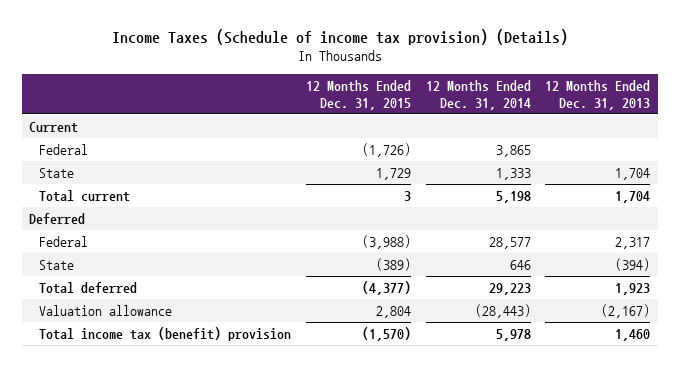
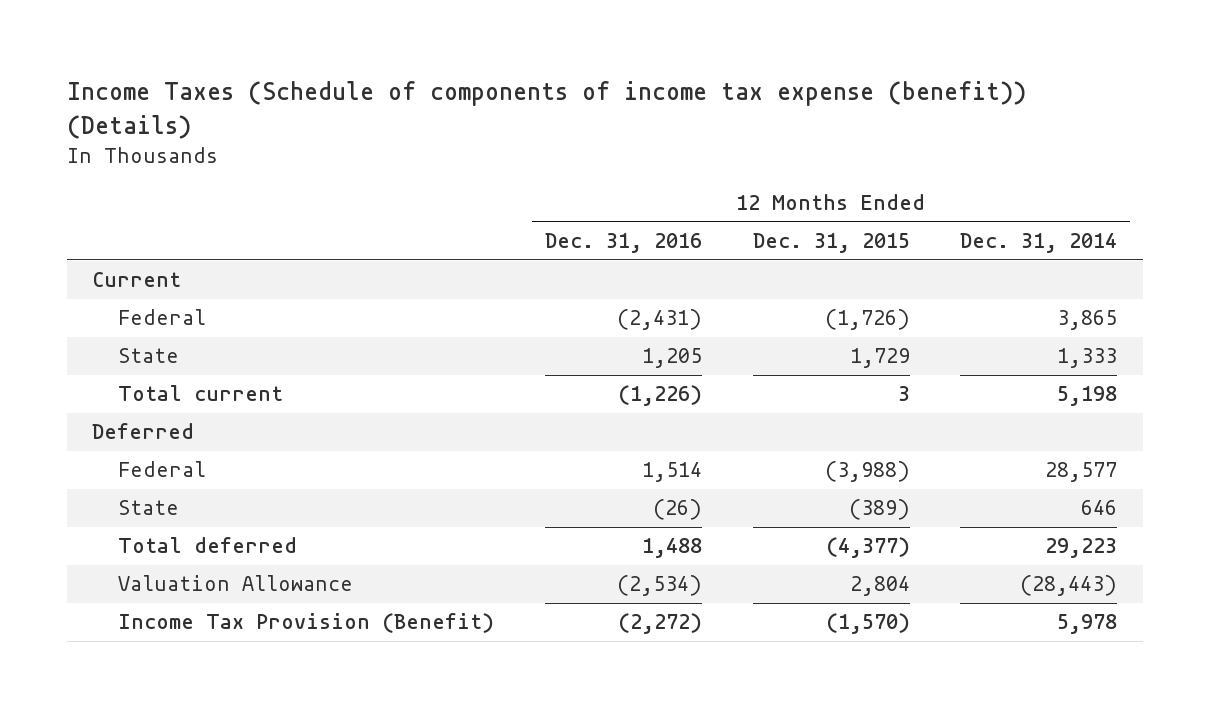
[111,29,568,46] Income Taxes (Schedule of income tax provision) (Details) -> [67,81,1027,139] Income Taxes (Schedule of components of income tax expense (benefit)) (Details)
[545,79,651,110] 12 Months Ended Dec. 31, 2013 -> none
none -> [544,233,702,254] Dec. 31, 2016
[39,304,173,316] Valuation allowance -> [117,575,353,592] Valuation Allowance
[39,326,292,341] Total income tax (benefit) provision -> [117,613,494,634] Income Tax Provision (Benefit)

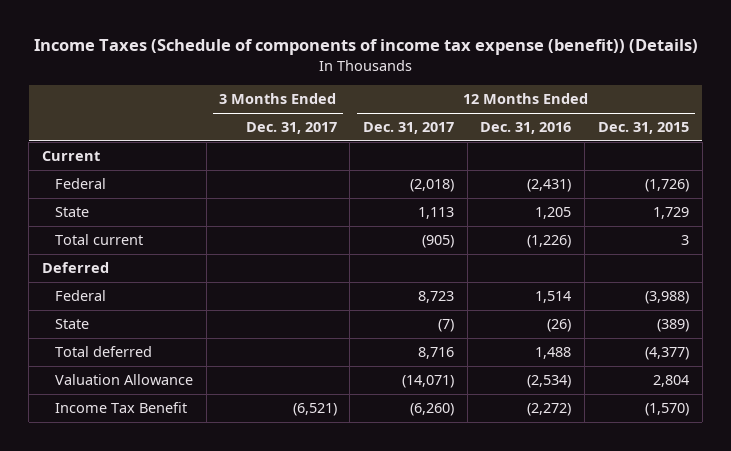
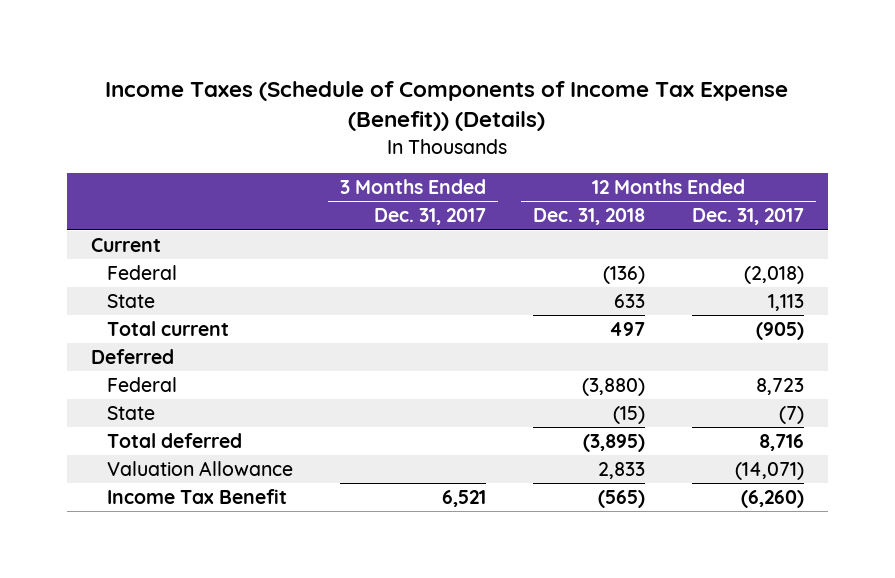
[33,39,698,56] Income Taxes (Schedule of components of income tax expense (benefit)) (Details) -> [105,81,789,132] Income Taxes (Schedule of Components of Income Tax Expense (Benefit)) (Details)
[480,122,572,135] Dec. 31, 2016 -> none
[597,122,689,135] Dec. 31, 2015 -> none
none -> [533,208,646,226] Dec. 31, 2018
[292,403,337,417] (6,521) -> [442,490,487,508] 6,521

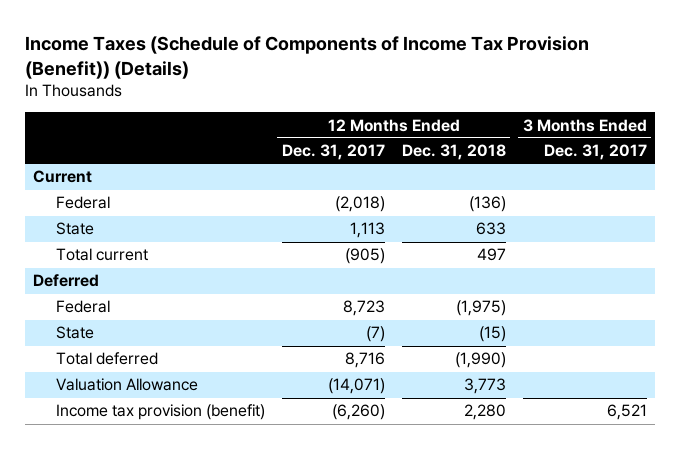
[105,81,789,132] Income Taxes (Schedule of Components of Income Tax Expense (Benefit)) (Details) -> [24,35,589,79] Income Taxes (Schedule of Components of Income Tax Provision (Benefit)) (Details)
[582,378,646,397] (3,880) -> [455,300,506,317] (1,975)
[583,434,646,453] (3,895) -> [454,352,506,369] (1,990)
[598,462,646,480] 2,833 -> [463,378,506,395] 3,773
[106,489,287,505] Income Tax Benefit -> [55,404,265,421] Income tax provision (benefit)
[598,490,646,509] (565) -> [463,404,506,421] 2,280

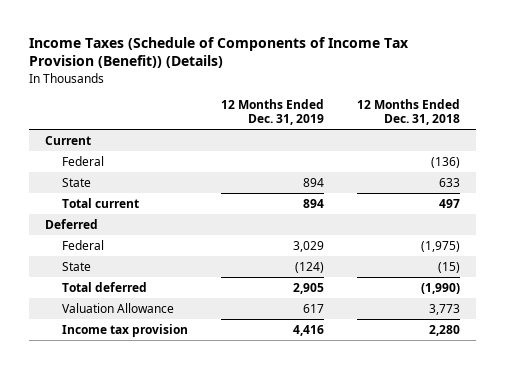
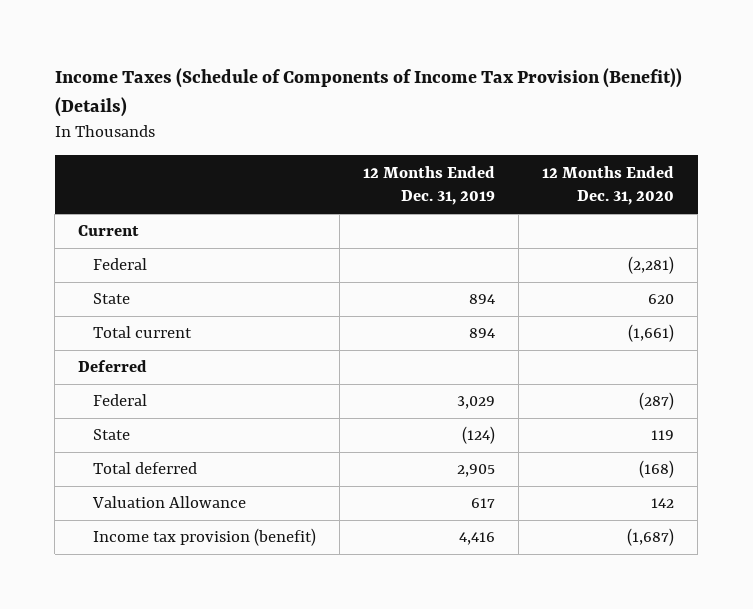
[356,99,460,126] 12 Months Ended Dec. 31, 2018 -> none
none -> [542,165,675,206] 12 Months Ended Dec. 31, 2020
[62,323,189,337] Income tax provision -> [93,528,317,547] Income tax provision (benefit)

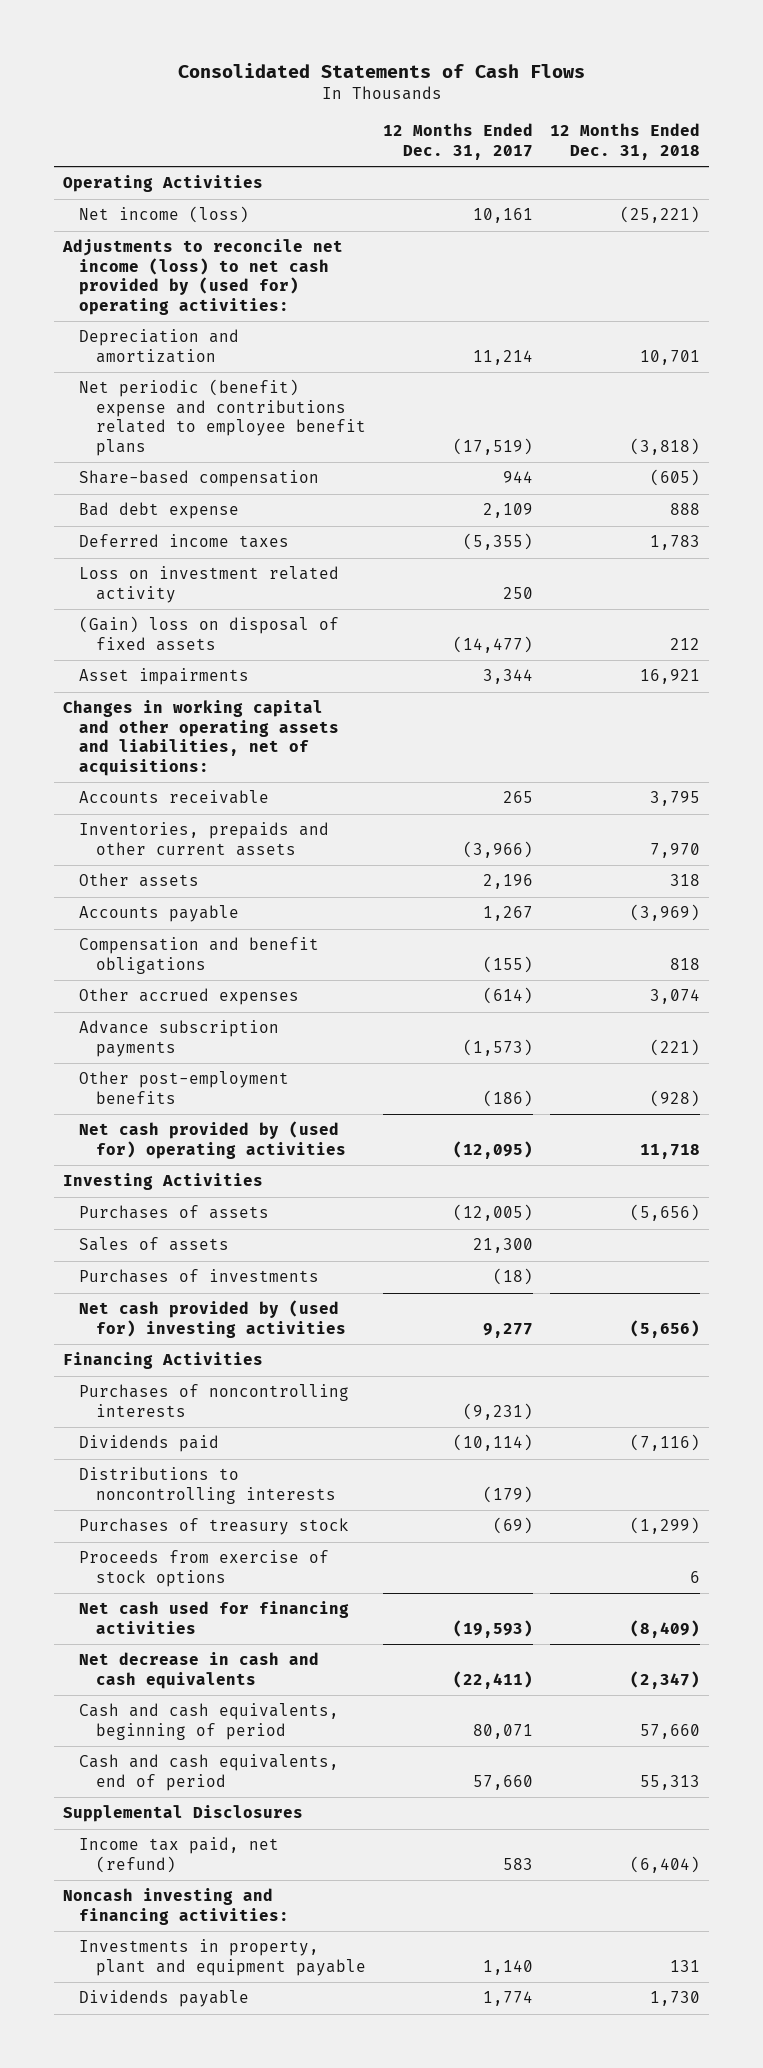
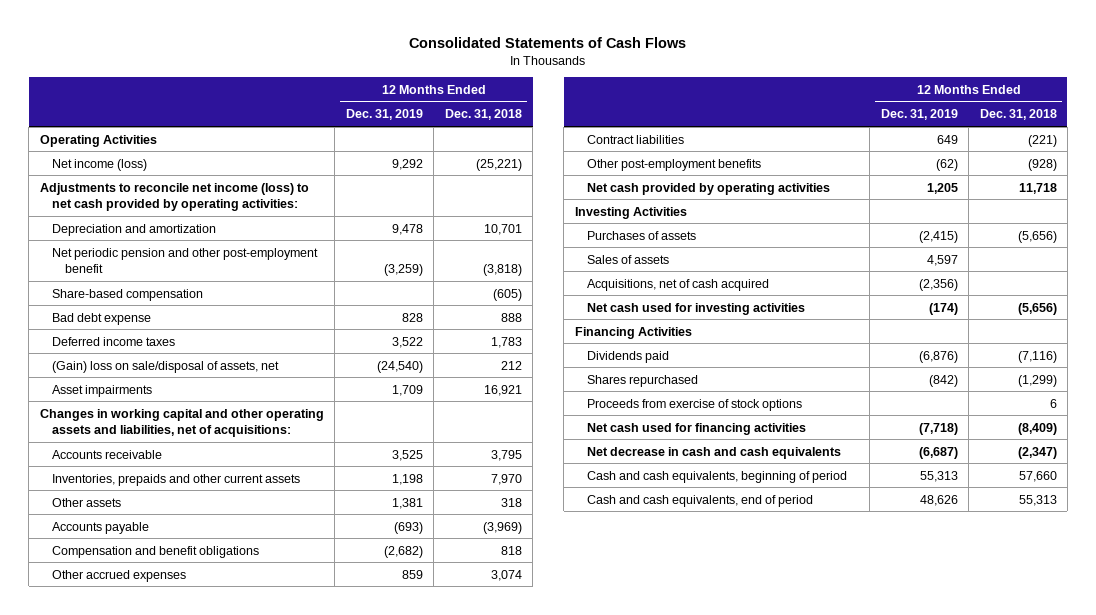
[382,123,533,160] 12 Months Ended Dec. 31, 2017 -> none
none -> [345,109,423,121] Dec. 31, 2019
[61,239,343,315] Adjustments to reconcile net income (loss) to net cash provided by (used for) operating activities: -> [39,182,309,211] Adjustments to reconcile net income (loss) to net cash provided by operating activities:
[79,379,366,456] Net periodic (benefit) expense and contributions related to employee benefit plans -> [52,247,319,273] Net periodic pension and other post-employment benefit
[79,566,340,603] Loss on investment related activity -> none
[79,616,340,651] (Gain) loss on disposal of fixed assets -> [52,360,280,373] (Gain) loss on sale/disposal of assets, net
[79,1020,280,1057] Advance subscription payments -> [587,134,685,144] Contract liabilities
[79,1121,346,1159] Net cash provided by (used for) operating activities -> [587,182,831,195] Net cash provided by operating activities
[79,1269,320,1284] Purchases of investments -> none
none -> [587,278,770,291] Acquisitions, net of cash acquired
[79,1300,346,1338] Net cash provided by (used for) investing activities -> [587,302,806,315] Net cash used for investing activities
[79,1384,350,1417] Purchases of noncontrolling interests -> none
[79,1467,336,1504] Distributions to noncontrolling interests -> none
[79,1518,350,1536] Purchases of treasury stock -> [587,374,699,387] Shares repurchased
[62,1805,303,1823] Supplemental Disclosures -> none
[79,1837,280,1873] Income tax paid, net (refund) -> none
[62,1888,290,1925] Noncash investing and financing activities: -> none
[79,1939,366,1976] Investments in property, plant and equipment payable -> none
[79,1990,250,2008] Dividends payable -> none

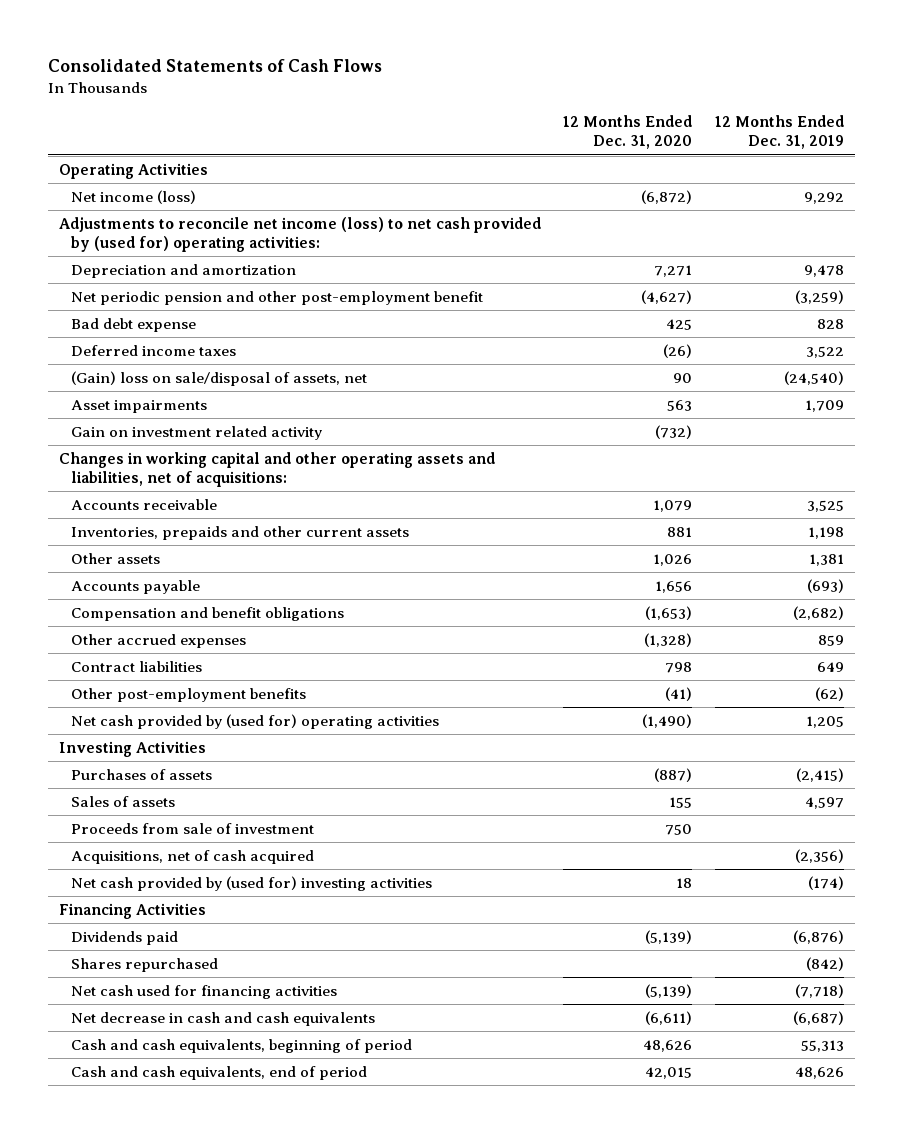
[444,109,522,121] Dec. 31, 2018 -> none
none -> [563,114,693,150] 12 Months Ended Dec. 31, 2020
[39,182,309,211] Adjustments to reconcile net income (loss) to net cash provided by operating activities: -> [59,216,542,253] Adjustments to reconcile net income (loss) to net cash provided by (used for) operating activities:
[52,288,204,301] Share-based compensation -> none
none -> [71,425,323,440] Gain on investment related activity
[587,182,831,195] Net cash provided by operating activities -> [71,713,440,729] Net cash provided by (used for) operating activities
none -> [71,822,315,834] Proceeds from sale of investment
[587,302,806,315] Net cash used for investing activities -> [71,875,433,891] Net cash provided by (used for) investing activities
[587,398,803,411] Proceeds from exercise of stock options -> none

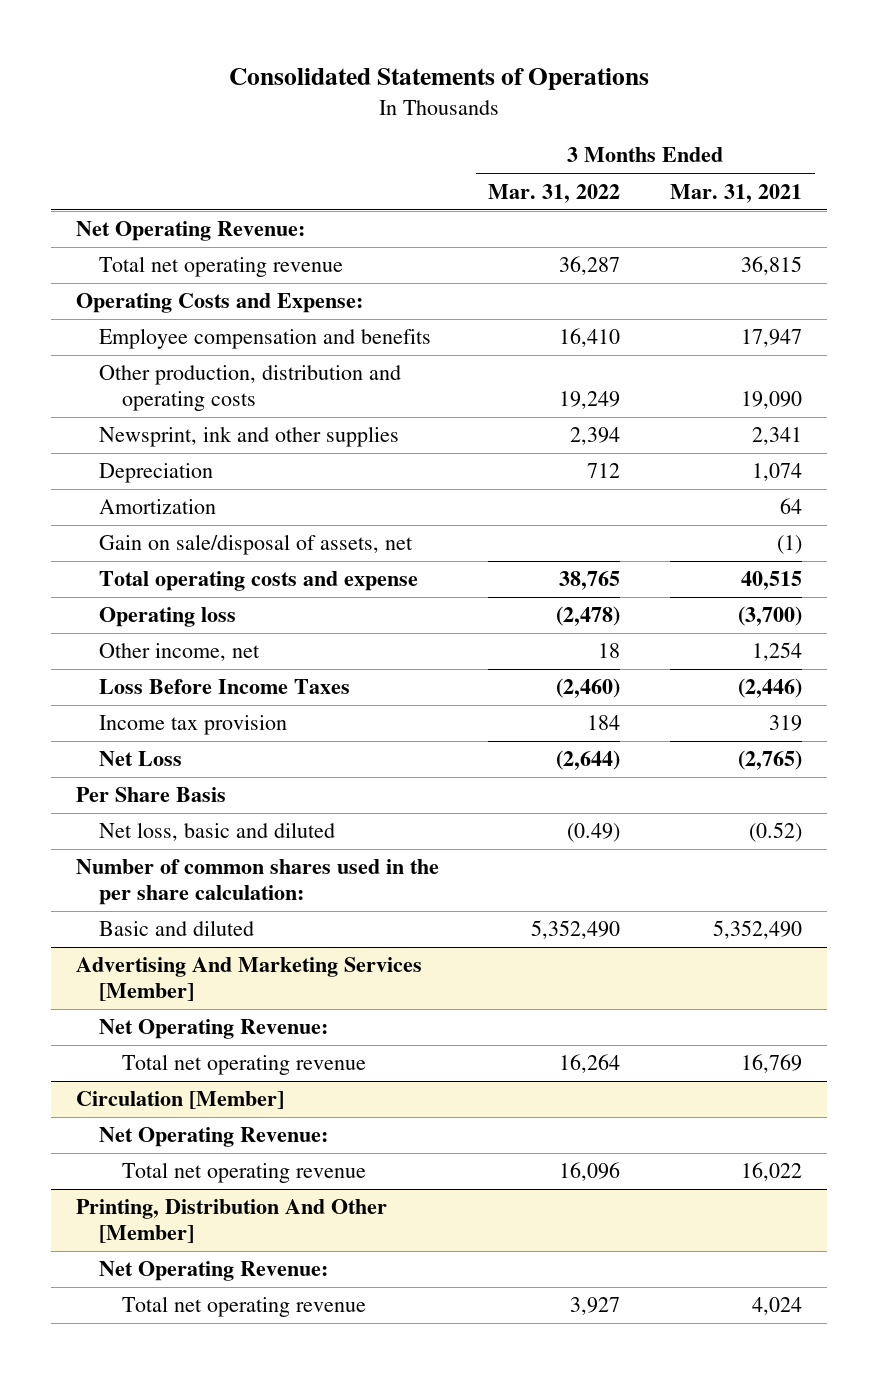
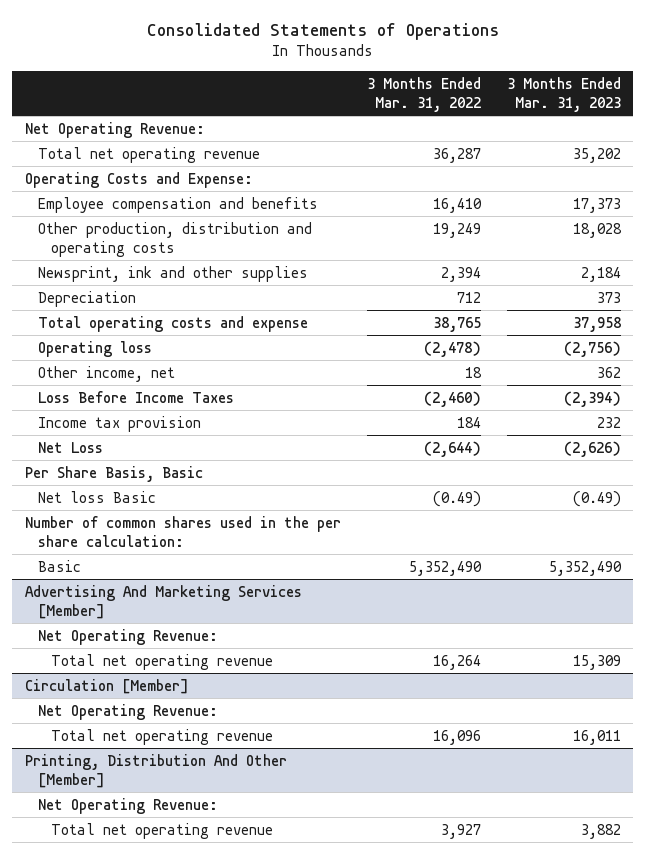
[670,183,803,203] Mar. 31, 2021 -> none
none -> [506,76,621,113] 3 Months Ended Mar. 31, 2023
[98,499,216,515] Amortization -> none
[98,534,413,556] Gain on sale/disposal of assets, net -> none
[75,787,226,803] Per Share Basis -> [25,465,204,482] Per Share Basis, Basic
[98,822,335,842] Net loss, basic and diluted -> [37,490,156,503] Net loss Basic
[98,920,254,937] Basic and diluted -> [37,559,81,572] Basic

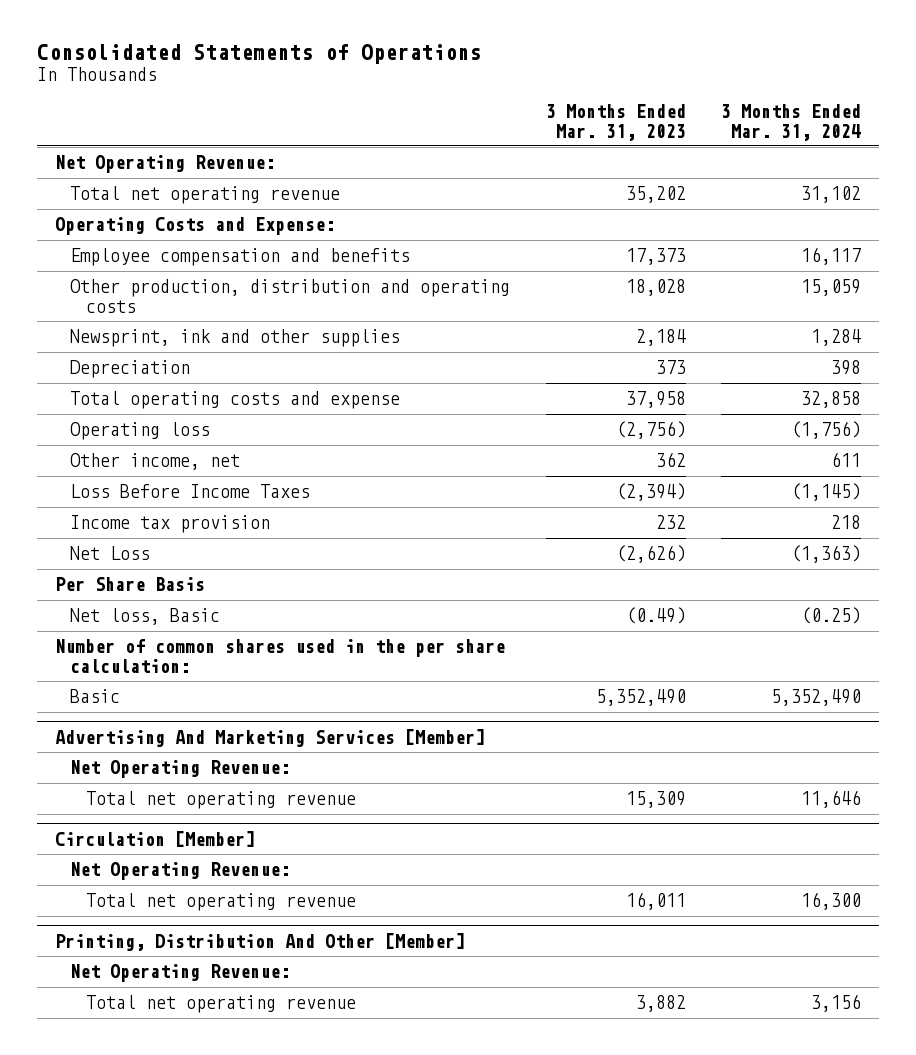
[366,76,481,113] 3 Months Ended Mar. 31, 2022 -> none
none -> [721,104,862,141] 3 Months Ended Mar. 31, 2024
[25,465,204,482] Per Share Basis, Basic -> [54,577,205,592] Per Share Basis
[37,490,156,503] Net loss Basic -> [70,608,221,626] Net loss, Basic

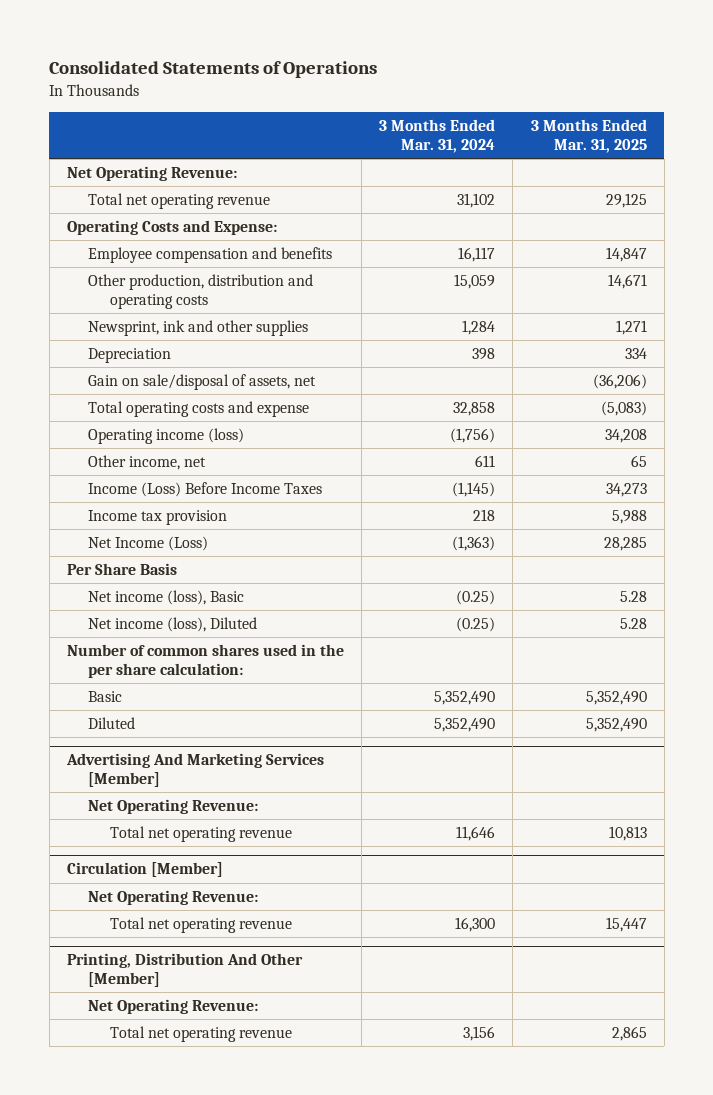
[545,104,686,141] 3 Months Ended Mar. 31, 2023 -> none
none -> [530,119,647,153] 3 Months Ended Mar. 31, 2025
none -> [88,374,317,391] Gain on sale/disposal of assets, net
[70,422,211,441] Operating loss -> [88,428,245,445] Operating income (loss)
[70,484,311,499] Loss Before Income Taxes -> [88,482,323,498] Income (Loss) Before Income Taxes
[70,546,151,561] Net Loss -> [88,536,209,552] Net Income (Loss)
[70,608,221,626] Net loss, Basic -> [88,590,245,606] Net income (loss), Basic
none -> [88,617,258,633] Net income (loss), Diluted
none -> [88,717,136,730] Diluted

